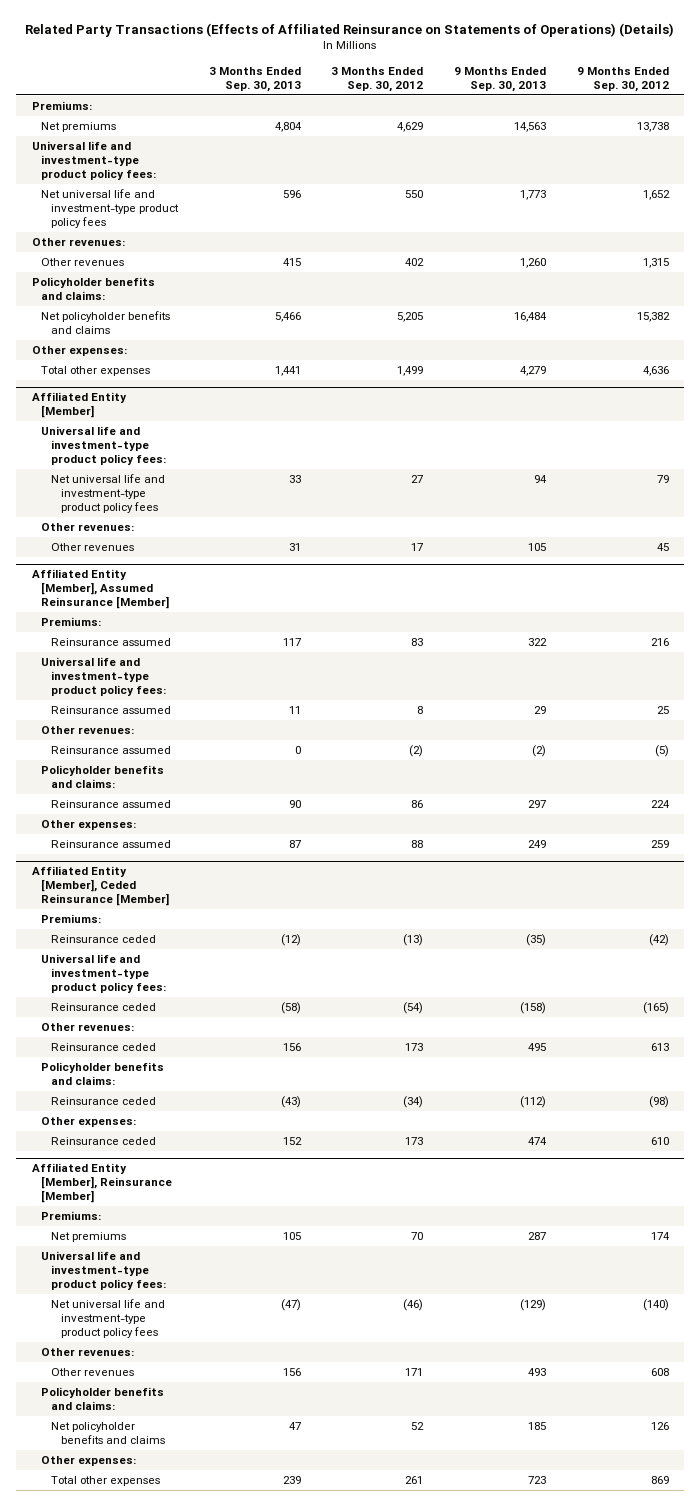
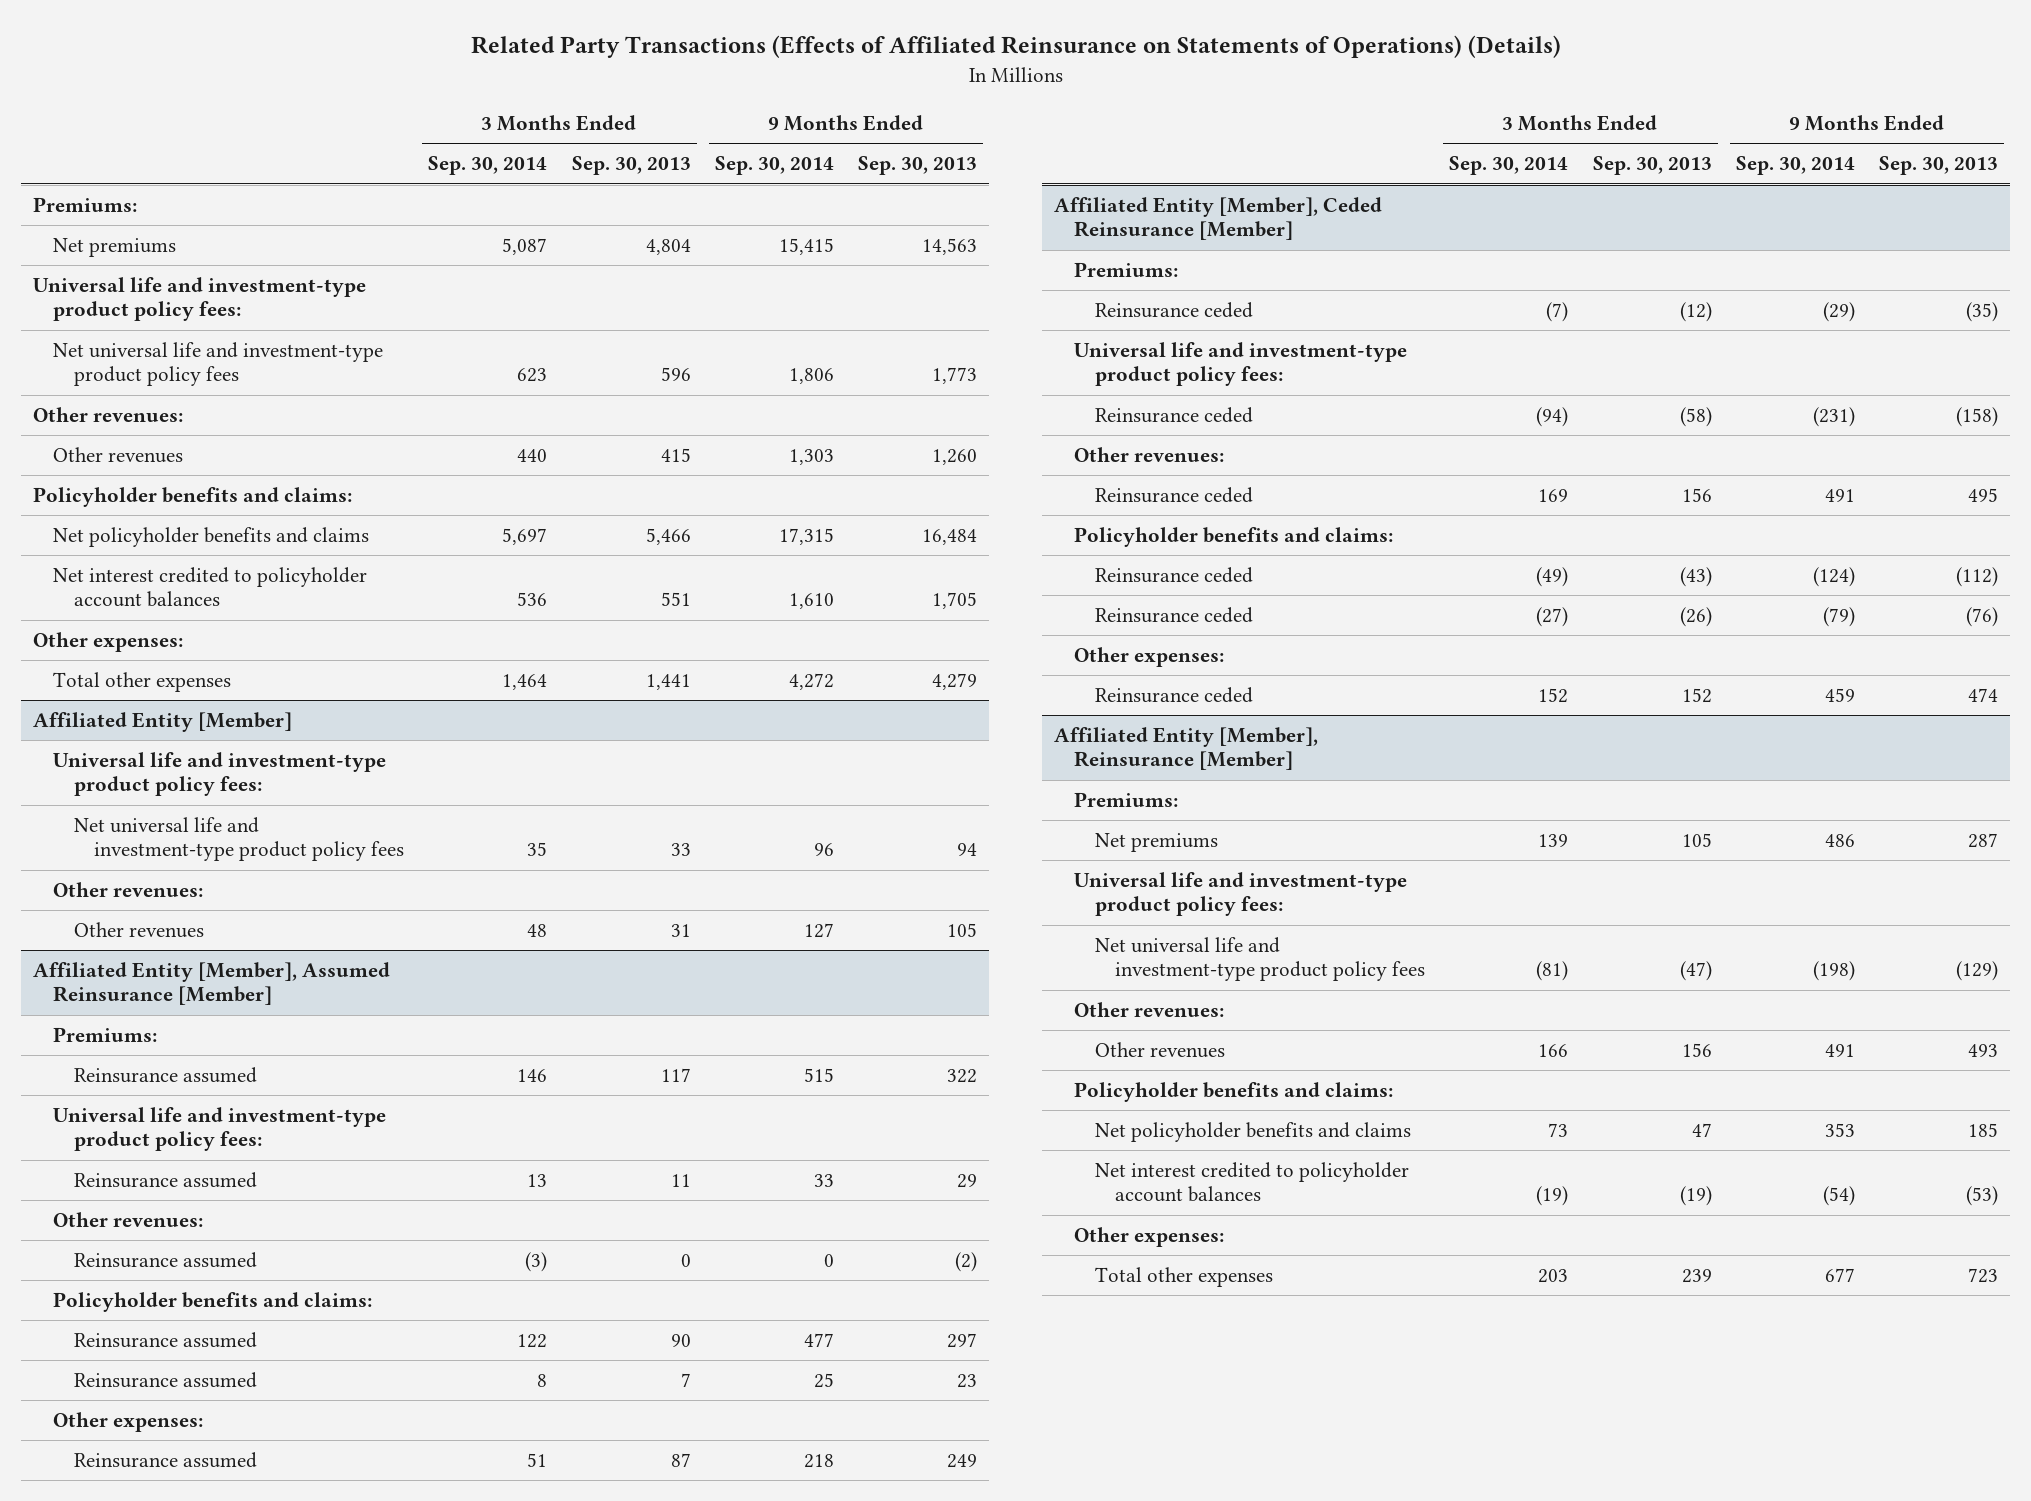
[331,66,424,92] 3 Months Ended Sep. 30, 2012 -> none
[576,66,669,92] 9 Months Ended Sep. 30, 2012 -> none
none -> [428,156,548,176] Sep. 30, 2014
none -> [714,156,834,176] Sep. 30, 2014
none -> [53,567,368,608] Net interest credited to policyholder account balances
none -> [73,1372,257,1389] Reinsurance assumed
none -> [1094,607,1253,624] Reinsurance ceded
none -> [1094,1162,1409,1203] Net interest credited to policyholder account balances

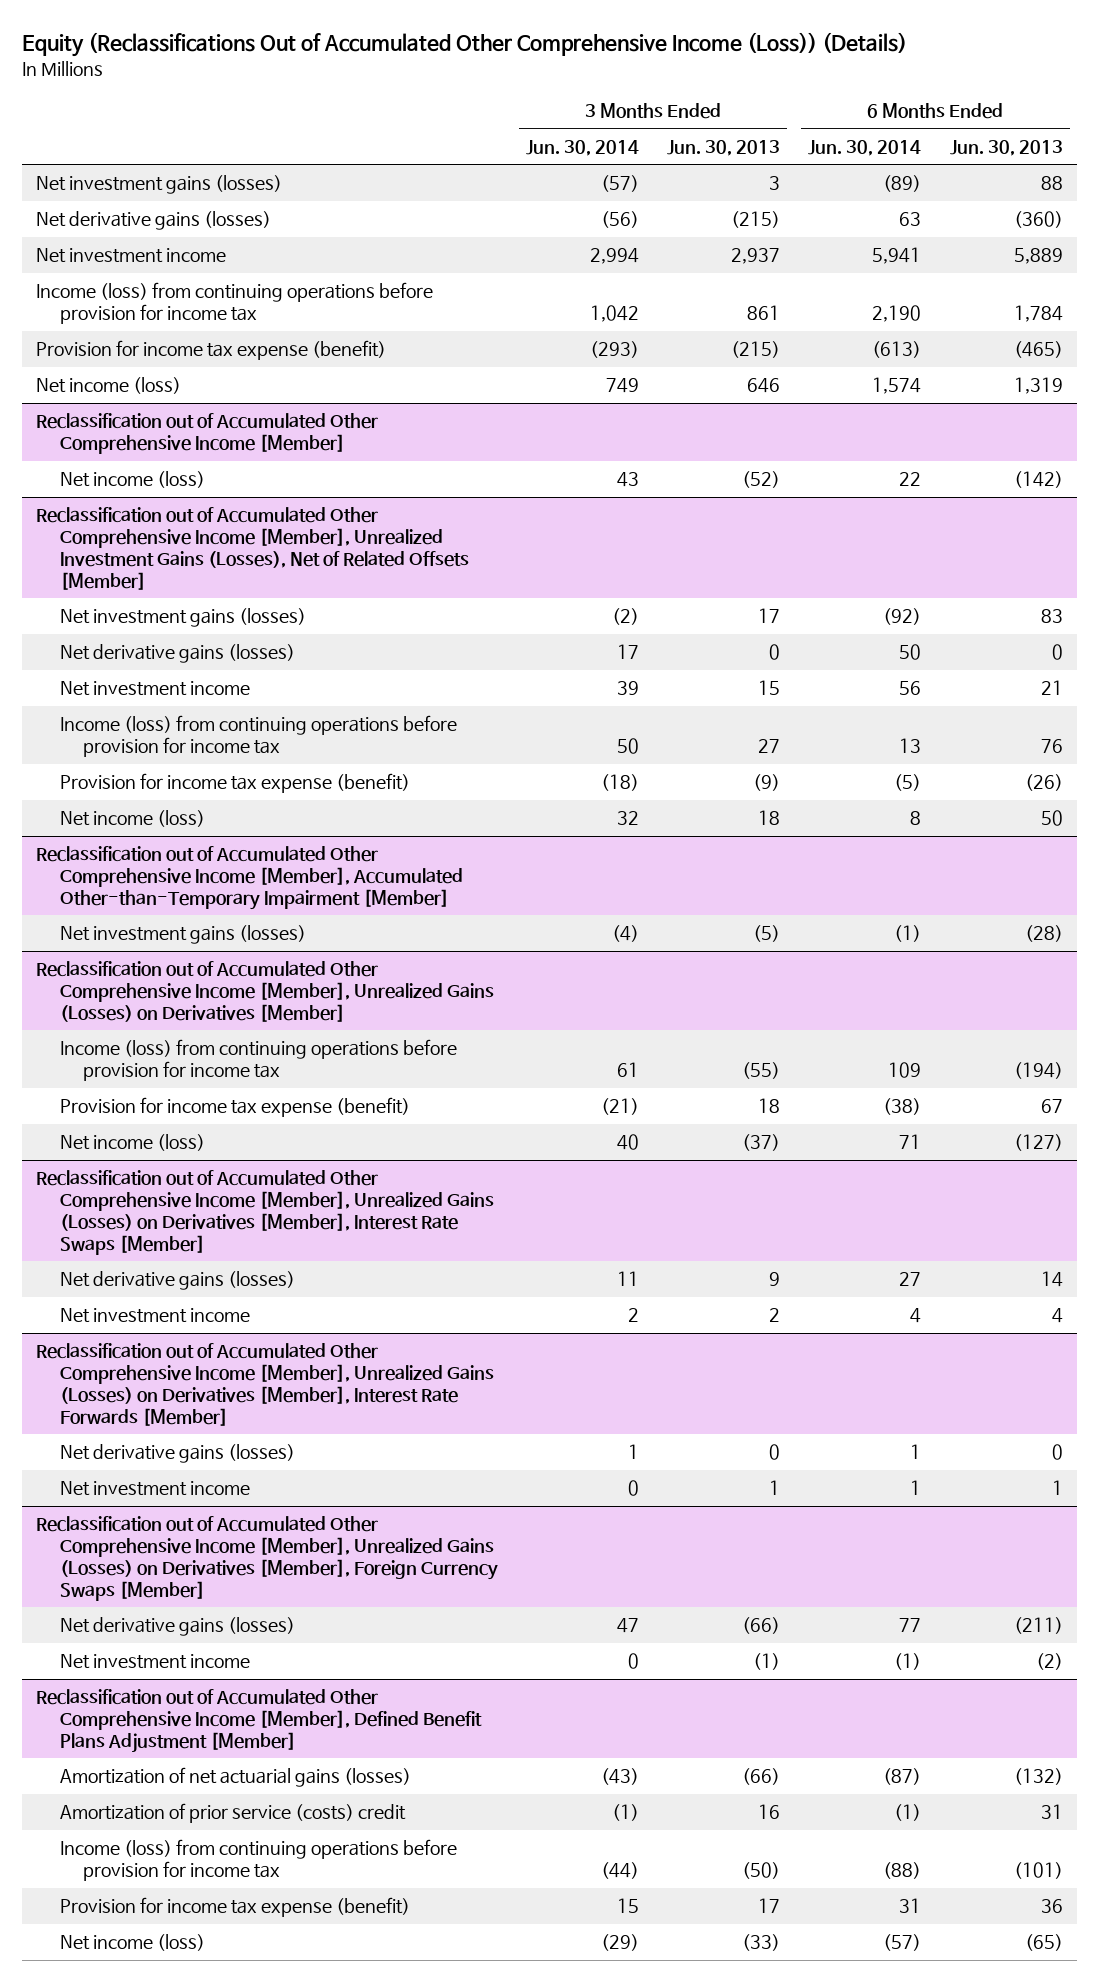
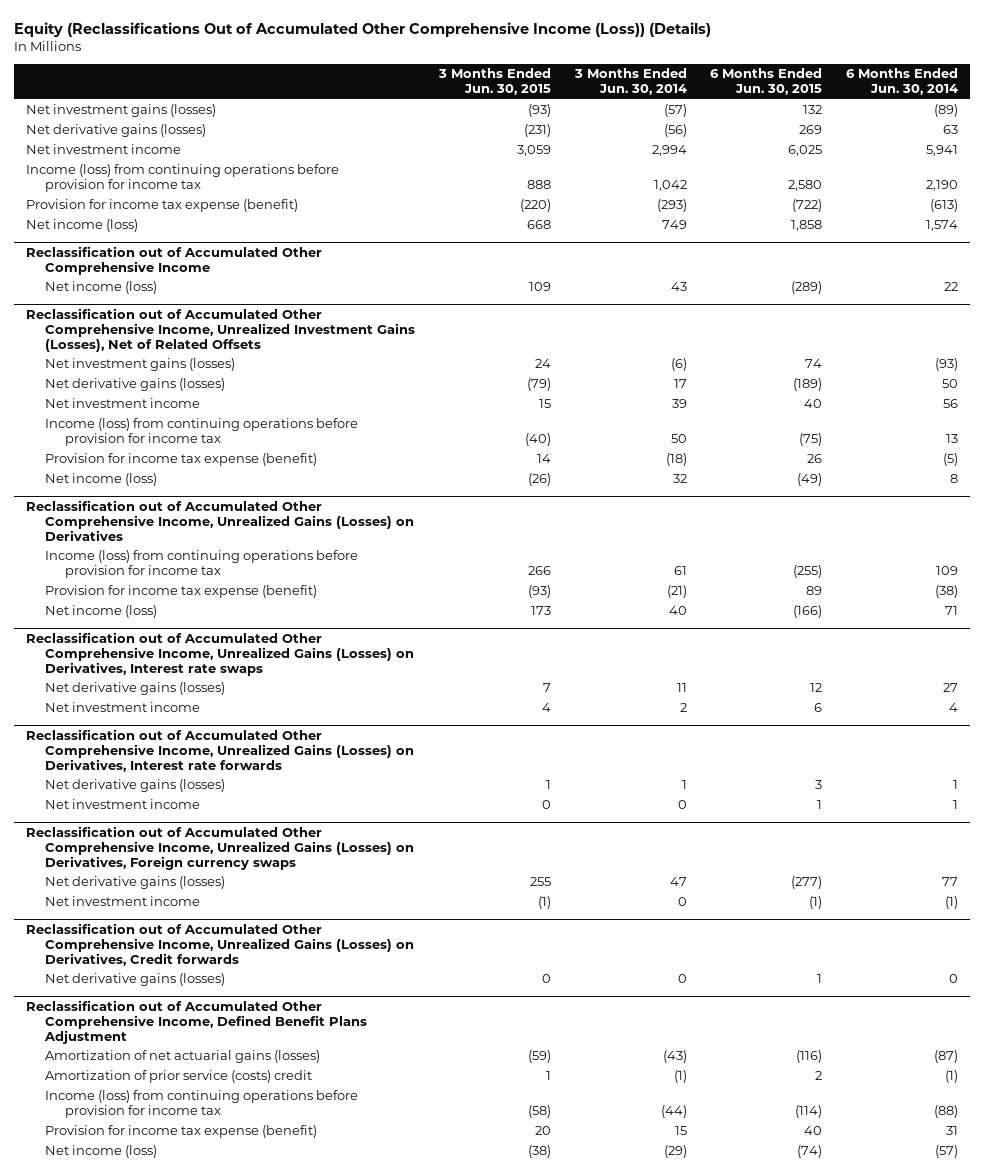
[667,140,781,157] Jun. 30, 2013 -> none
[949,140,1063,157] Jun. 30, 2013 -> none
none -> [438,68,552,96] 3 Months Ended Jun. 30, 2015
none -> [710,68,823,96] 6 Months Ended Jun. 30, 2015
[36,413,379,455] Reclassification out of Accumulated Other Comprehensive Income [Member] -> [25,245,322,275] Reclassification out of Accumulated Other Comprehensive Income
[36,507,469,590] Reclassification out of Accumulated Other Comprehensive Income [Member], Unrealized Investment Gains (Losses), Net of Related Offsets [Member] -> [25,307,416,352] Reclassification out of Accumulated Other Comprehensive Income, Unrealized Investment Gains (Losses), Net of Related Offsets
[611,608,639,626] (2) -> [670,358,687,372] (6)
[883,608,922,626] (92) -> [934,358,958,372] (93)
[36,846,463,911] Reclassification out of Accumulated Other Comprehensive Income [Member], Accumulated Other-than-Temporary Impairment [Member] -> none
[59,925,306,945] Net investment gains (losses) -> none
[36,961,494,1023] Reclassification out of Accumulated Other Comprehensive Income [Member], Unrealized Gains (Losses) on Derivatives [Member] -> [25,499,415,541] Reclassification out of Accumulated Other Comprehensive Income, Unrealized Gains (Losses) on Derivatives
[36,1170,494,1255] Reclassification out of Accumulated Other Comprehensive Income [Member], Unrealized Gains (Losses) on Derivatives [Member], Interest Rate Swaps [Member] -> [25,631,415,676] Reclassification out of Accumulated Other Comprehensive Income, Unrealized Gains (Losses) on Derivatives, Interest rate swaps
[36,1343,494,1426] Reclassification out of Accumulated Other Comprehensive Income [Member], Unrealized Gains (Losses) on Derivatives [Member], Interest Rate Forwards [Member] -> [25,728,415,772] Reclassification out of Accumulated Other Comprehensive Income, Unrealized Gains (Losses) on Derivatives, Interest rate forwards
[36,1516,498,1601] Reclassification out of Accumulated Other Comprehensive Income [Member], Unrealized Gains (Losses) on Derivatives [Member], Foreign Currency Swaps [Member] -> [25,825,415,870] Reclassification out of Accumulated Other Comprehensive Income, Unrealized Gains (Losses) on Derivatives, Foreign currency swaps
none -> [25,922,415,966] Reclassification out of Accumulated Other Comprehensive Income, Unrealized Gains (Losses) on Derivatives, Credit forwards
none -> [45,973,226,987] Net derivative gains (losses)
[36,1689,482,1754] Reclassification out of Accumulated Other Comprehensive Income [Member], Defined Benefit Plans Adjustment [Member] -> [25,999,368,1044] Reclassification out of Accumulated Other Comprehensive Income, Defined Benefit Plans Adjustment

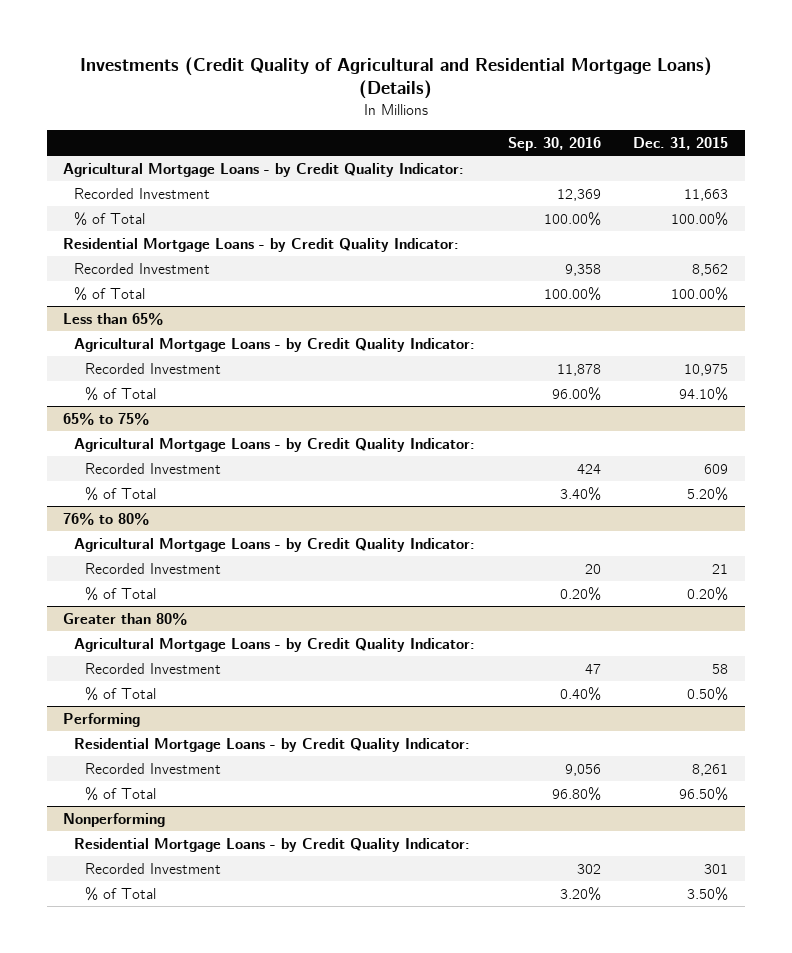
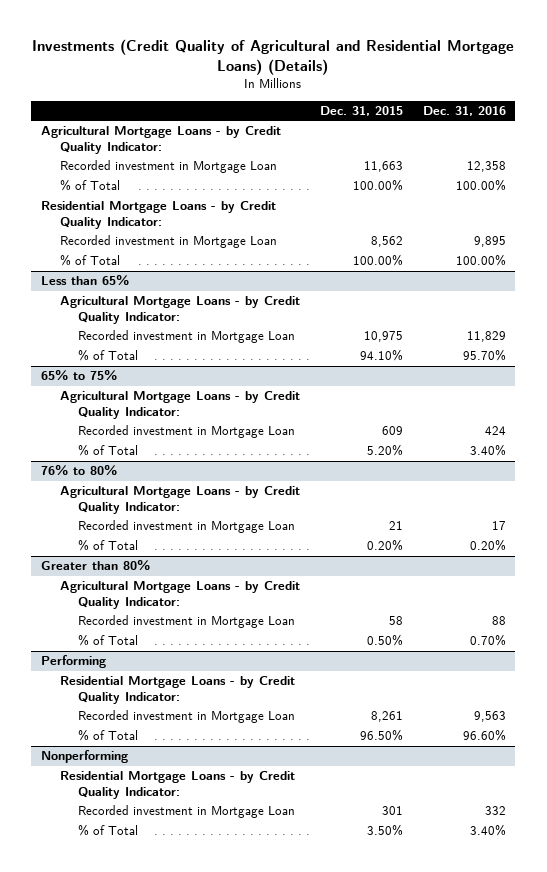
[507,136,601,151] Sep. 30, 2016 -> none
none -> [422,105,506,116] Dec. 31, 2016
[74,187,211,199] Recorded Investment -> [59,160,277,174] Recorded investment in Mortgage Loan
[74,262,211,274] Recorded Investment -> [59,235,277,249] Recorded investment in Mortgage Loan
[85,362,222,374] Recorded Investment -> [78,330,296,344] Recorded investment in Mortgage Loan
[85,462,222,474] Recorded Investment -> [78,425,296,439] Recorded investment in Mortgage Loan
[85,562,222,574] Recorded Investment -> [78,520,296,534] Recorded investment in Mortgage Loan
[85,662,222,674] Recorded Investment -> [78,615,296,629] Recorded investment in Mortgage Loan
[85,762,222,774] Recorded Investment -> [78,710,296,724] Recorded investment in Mortgage Loan
[85,862,222,874] Recorded Investment -> [78,805,296,819] Recorded investment in Mortgage Loan

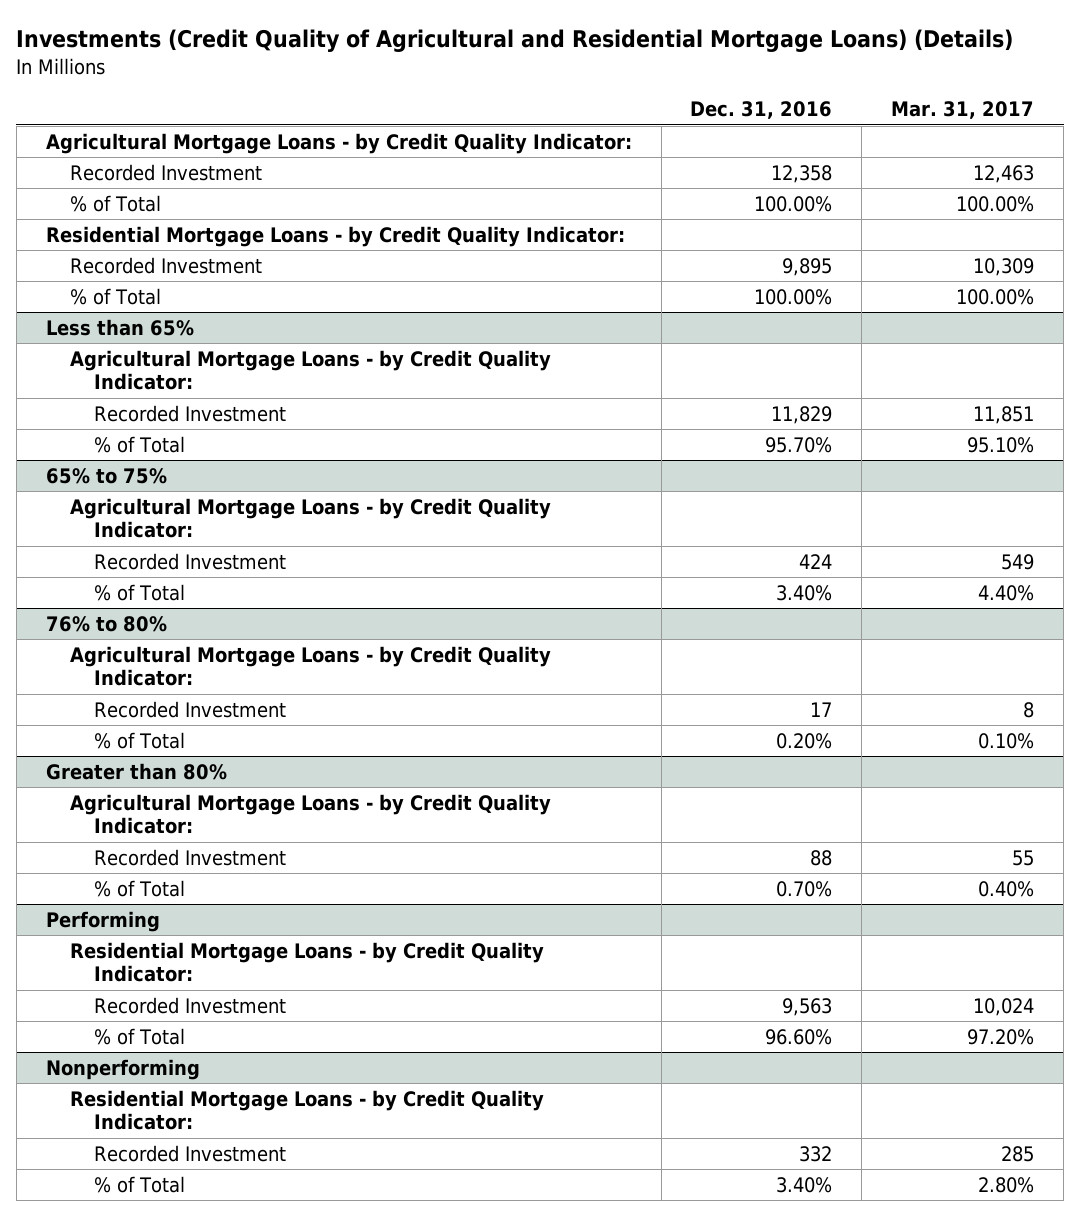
[319,105,403,116] Dec. 31, 2015 -> none
none -> [891,101,1035,120] Mar. 31, 2017
[59,160,277,174] Recorded investment in Mortgage Loan -> [69,163,262,181] Recorded Investment
[59,235,277,249] Recorded investment in Mortgage Loan -> [69,256,262,274] Recorded Investment
[78,330,296,344] Recorded investment in Mortgage Loan -> [94,404,287,422] Recorded Investment
[78,425,296,439] Recorded investment in Mortgage Loan -> [94,552,287,570] Recorded Investment
[78,520,296,534] Recorded investment in Mortgage Loan -> [94,700,287,718] Recorded Investment
[78,615,296,629] Recorded investment in Mortgage Loan -> [94,848,287,866] Recorded Investment
[78,710,296,724] Recorded investment in Mortgage Loan -> [94,996,287,1014] Recorded Investment
[78,805,296,819] Recorded investment in Mortgage Loan -> [94,1144,287,1162] Recorded Investment

